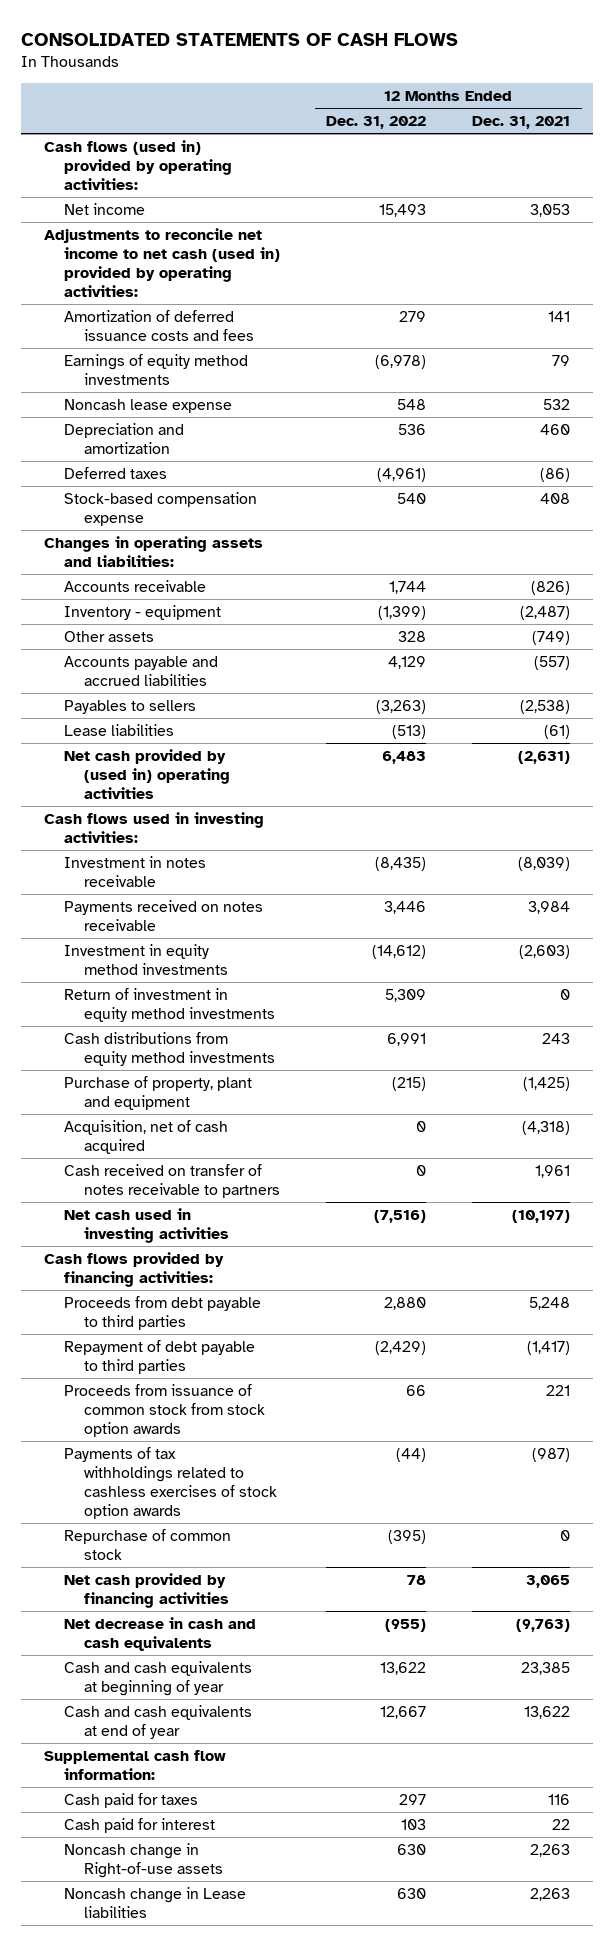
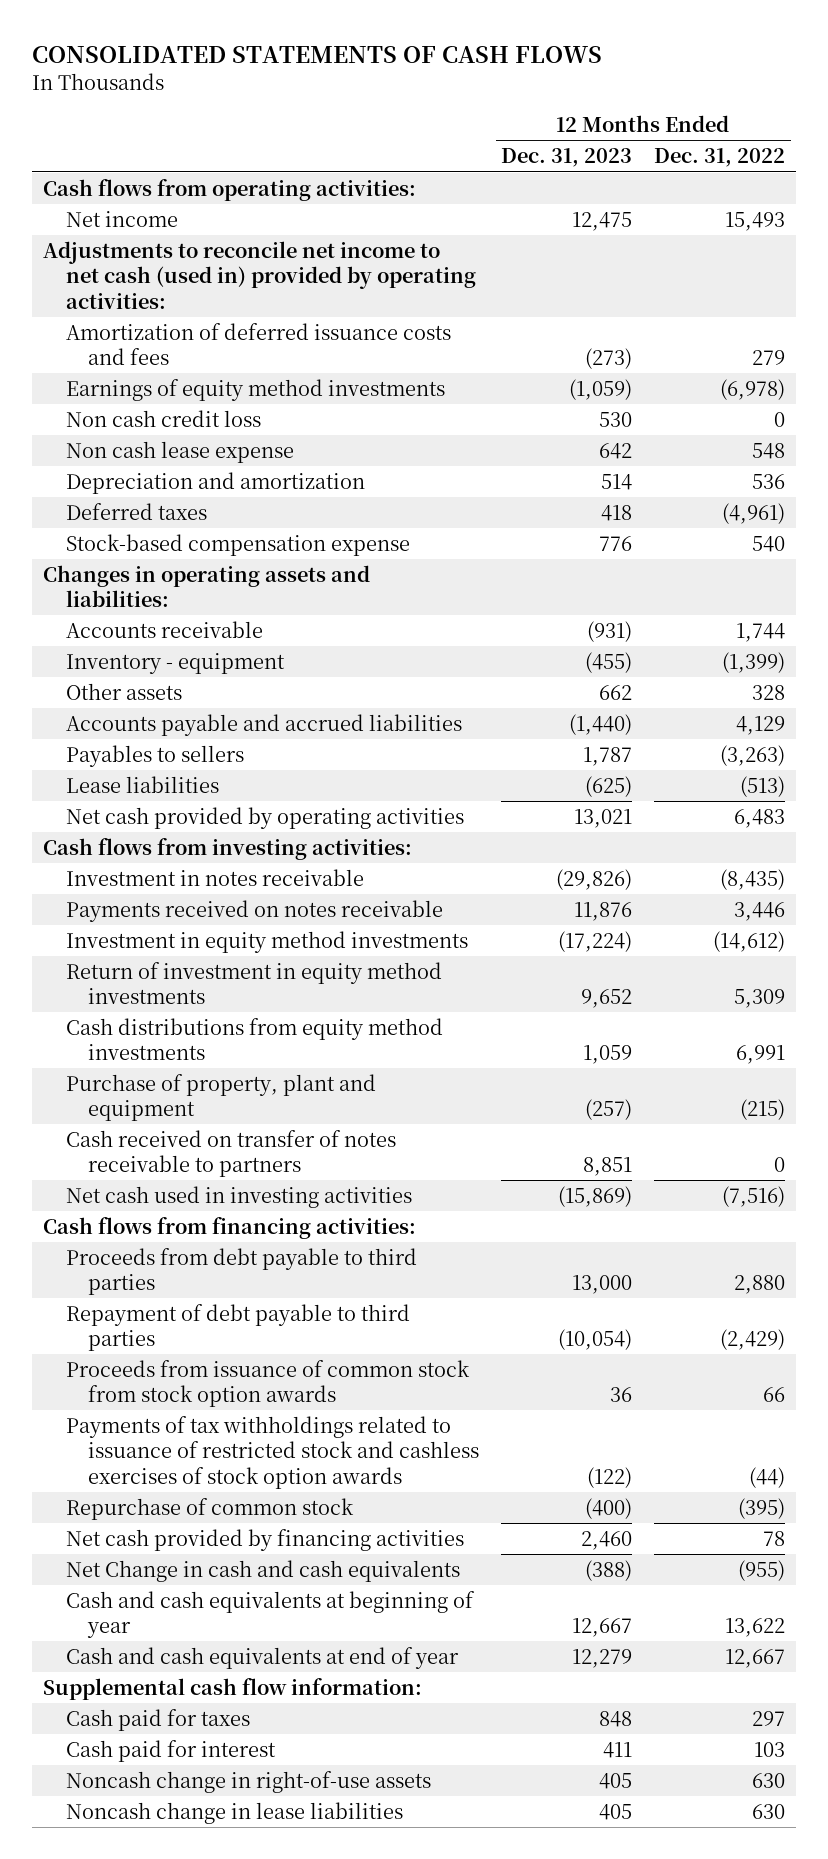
[472,115,571,129] Dec. 31, 2021 -> none
none -> [501,148,633,168] Dec. 31, 2023
[44,139,232,191] Cash flows (used in) provided by operating activities: -> [43,178,417,201] Cash flows from operating activities:
none -> [65,409,261,427] Non cash credit loss
[63,398,232,413] Noncash lease expense -> [65,440,294,463] Non cash lease expense
[63,748,230,800] Net cash provided by (used in) operating activities -> [65,806,464,829] Net cash provided by operating activities
[44,811,265,844] Cash flows used in investing activities: -> [43,837,413,860] Cash flows from investing activities:
[63,1119,228,1155] Acquisition, net of cash acquired -> none
[44,1251,225,1288] Cash flows provided by financing activities: -> [43,1216,417,1239] Cash flows from financing activities:
[63,1446,277,1520] Payments of tax withholdings related to cashless exercises of stock option awards -> [65,1415,480,1489] Payments of tax withholdings related to issuance of restricted stock and cashless exercises of stock option awards
[63,1616,256,1652] Net decrease in cash and cash equivalents -> [65,1559,460,1582] Net Change in cash and cash equivalents
[63,1842,223,1879] Noncash change in Right-of-use assets -> [65,1770,431,1793] Noncash change in right-of-use assets
[63,1886,246,1919] Noncash change in Lease liabilities -> [65,1801,403,1824] Noncash change in lease liabilities

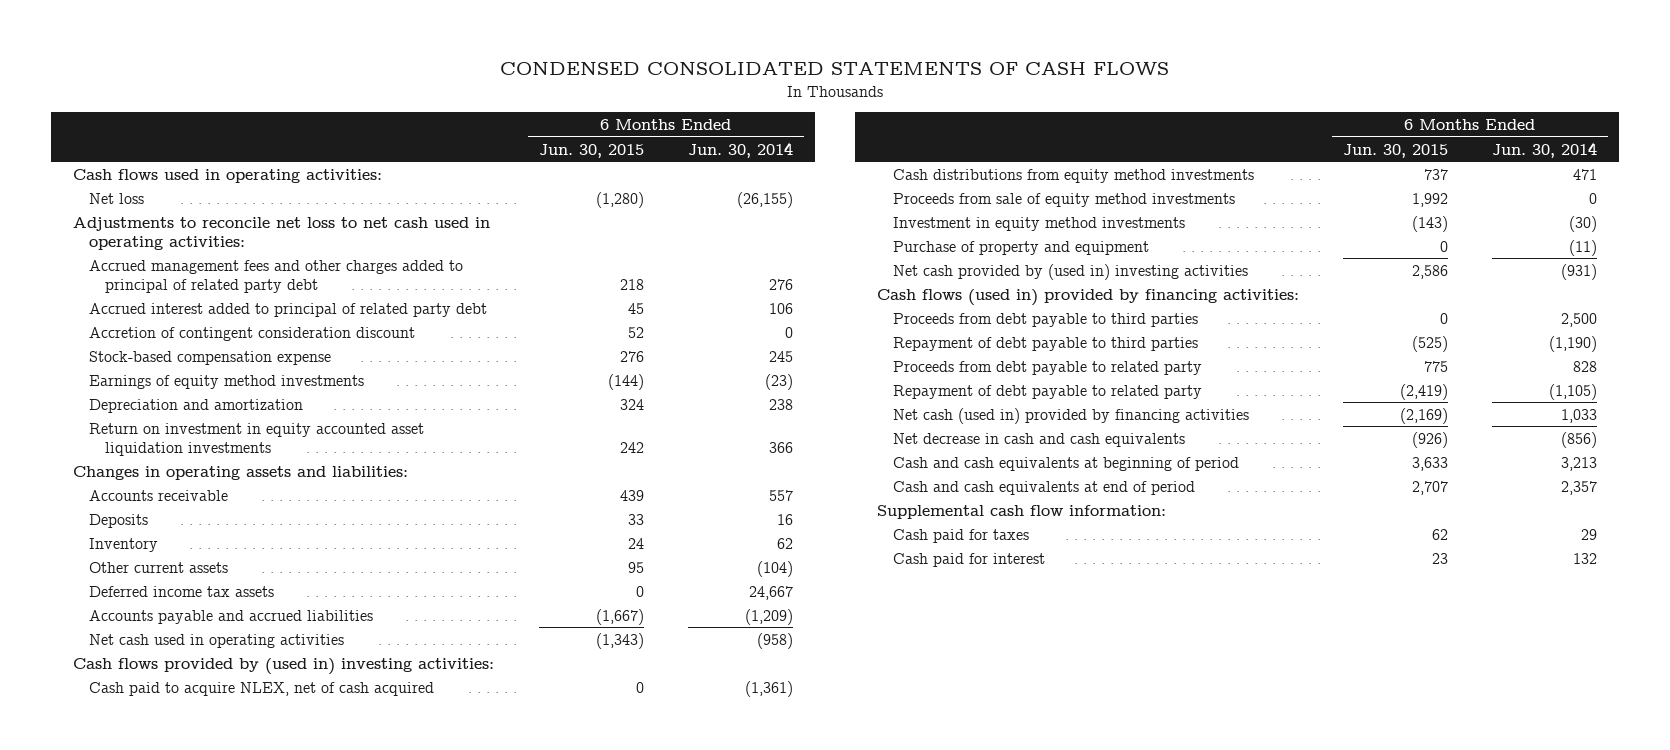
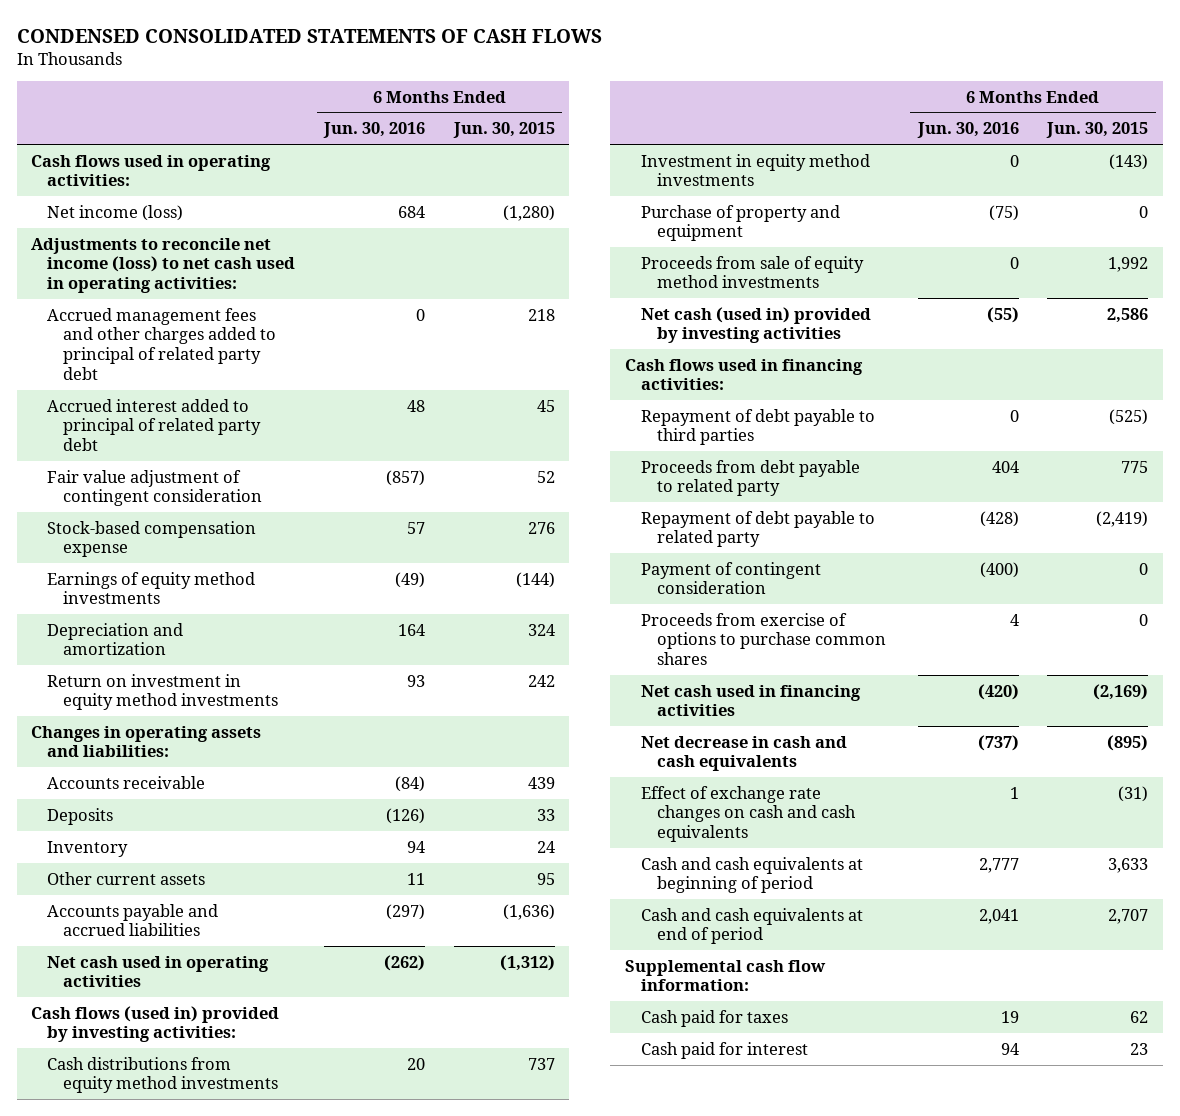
[688,141,794,158] Jun. 30, 2014 -> none
none -> [323,122,426,139] Jun. 30, 2016
[88,192,144,204] Net loss -> [47,204,184,221] Net income (loss)
[72,216,490,250] Adjustments to reconcile net loss to net cash used in operating activities: -> [31,237,296,294] Adjustments to reconcile net income (loss) to net cash used in operating activities:
[88,326,415,341] Accretion of contingent consideration discount -> none
none -> [47,469,263,507] Fair value adjustment of contingent consideration
[88,422,424,456] Return on investment in equity accounted asset liquidation investments -> [47,673,279,711] Return on investment in equity method investments
[88,585,274,597] Deferred income tax assets -> none
[88,681,434,696] Cash paid to acquire NLEX, net of cash acquired -> none
[595,608,644,625] (1,667) -> [503,903,556,920] (1,636)
[595,632,644,649] (1,343) -> [500,954,556,971] (1,312)
[72,657,494,675] Cash flows provided by (used in) investing activities: -> [31,1005,280,1043] Cash flows (used in) provided by investing activities:
[893,312,1199,327] Proceeds from debt payable to third parties -> none
[893,192,1236,207] Proceeds from sale of equity method investments -> [640,255,864,289] Proceeds from sale of equity method investments
[893,263,1249,280] Net cash provided by (used in) investing activities -> [640,306,871,344] Net cash (used in) provided by investing activities
[876,288,1299,306] Cash flows (used in) provided by financing activities: -> [624,358,863,391] Cash flows used in financing activities:
none -> [640,561,821,595] Payment of contingent consideration
none -> [640,612,886,666] Proceeds from exercise of options to purchase common shares
[893,407,1250,424] Net cash (used in) provided by financing activities -> [640,684,861,717] Net cash used in financing activities
[1412,431,1449,448] (926) -> [1107,734,1149,751] (895)
none -> [640,785,856,843] Effect of exchange rate changes on cash and cash equivalents

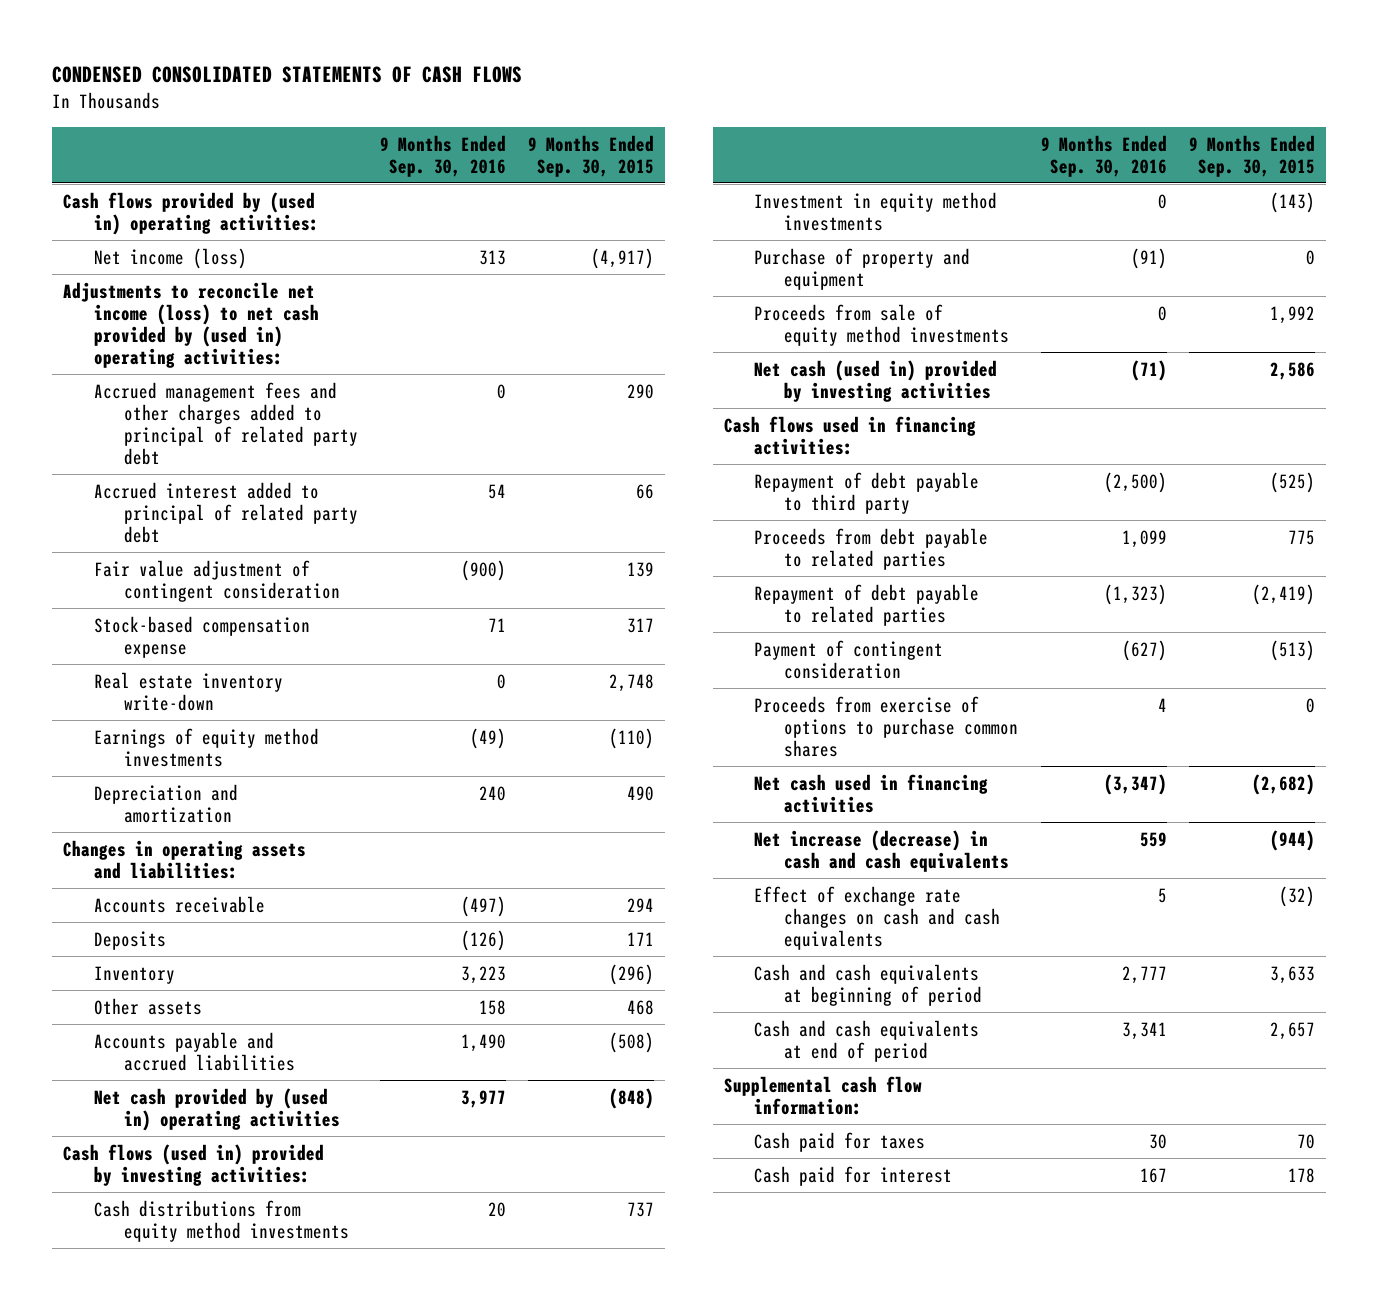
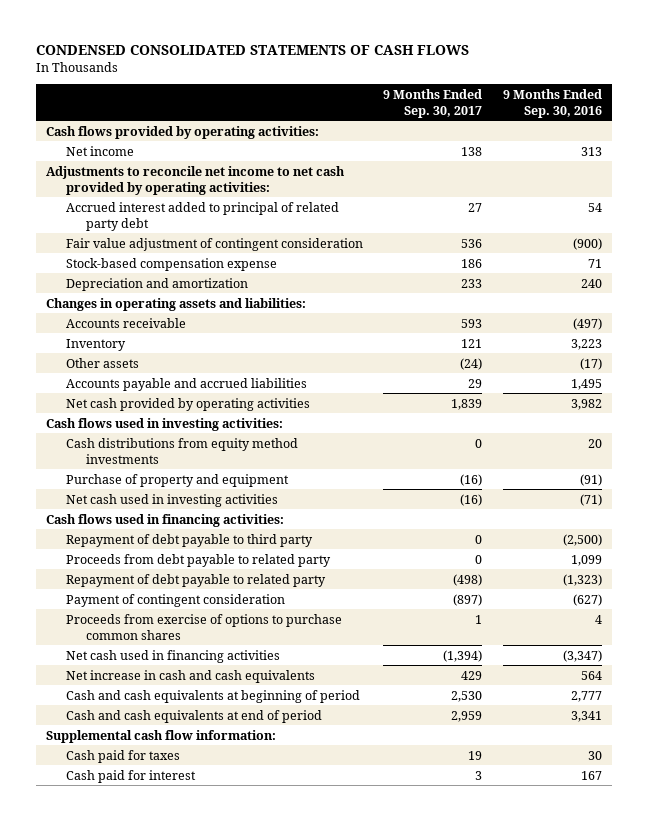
[528,134,655,177] 9 Months Ended Sep. 30, 2015 -> none
none -> [383,88,483,118] 9 Months Ended Sep. 30, 2017
[93,381,358,465] Accrued management fees and other charges added to principal of related party debt -> none
[63,191,319,235] Cash flows provided by (used in) operating activities: -> [46,125,320,139] Cash flows provided by operating activities:
[93,247,247,269] Net income (loss) -> [65,145,134,156] Net income
[63,281,319,368] Adjustments to reconcile net income (loss) to net cash provided by (used in) operating activities: -> [46,165,346,195] Adjustments to reconcile net income to net cash provided by operating activities:
[93,671,283,711] Real estate inventory write-down -> none
[93,727,319,767] Earnings of equity method investments -> none
[93,930,166,950] Deposits -> none
[478,999,506,1015] 158 -> [579,357,602,370] (17)
[460,1033,506,1052] 1,490 -> [570,378,602,390] 1,495
[93,1087,340,1131] Net cash provided by (used in) operating activities -> [65,397,310,411] Net cash provided by operating activities
[460,1089,506,1108] 3,977 -> [570,398,602,410] 3,982
[63,1143,325,1186] Cash flows (used in) provided by investing activities: -> [46,417,284,431] Cash flows used in investing activities:
[754,191,998,231] Investment in equity method investments -> none
[754,303,1010,346] Proceeds from sale of equity method investments -> none
[754,359,998,402] Net cash (used in) provided by investing activities -> [65,493,278,507] Net cash used in investing activities
[754,527,989,570] Proceeds from debt payable to related parties -> [65,553,331,567] Proceeds from debt payable to related party
[754,583,980,626] Repayment of debt payable to related parties -> [65,573,326,587] Repayment of debt payable to related party
[754,885,1001,950] Effect of exchange rate changes on cash and cash equivalents -> none
[754,829,1010,872] Net increase (decrease) in cash and cash equivalents -> [65,669,315,683] Net increase in cash and cash equivalents
[1139,831,1167,847] 559 -> [580,670,602,680] 564

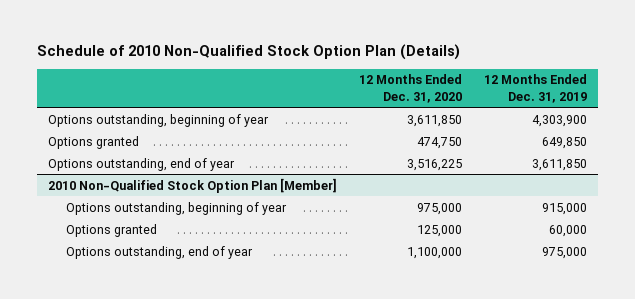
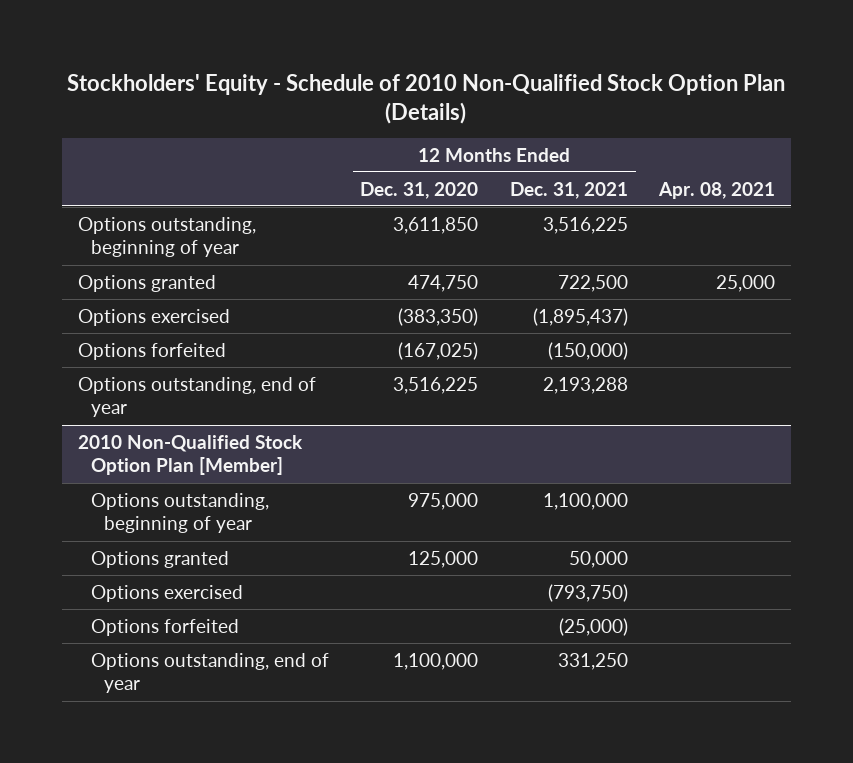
[36,44,460,61] Schedule of 2010 Non-Qualified Stock Option Plan (Details) -> [67,73,786,124] Stockholders' Equity - Schedule of 2010 Non-Qualified Stock Option Plan (Details)
[483,74,587,103] 12 Months Ended Dec. 31, 2019 -> none
none -> [509,181,628,199] Dec. 31, 2021
none -> [658,181,776,199] Apr. 08, 2021
none -> [77,308,230,326] Options exercised
none -> [77,342,226,360] Options forfeited
none -> [91,584,244,602] Options exercised
none -> [91,618,240,636] Options forfeited

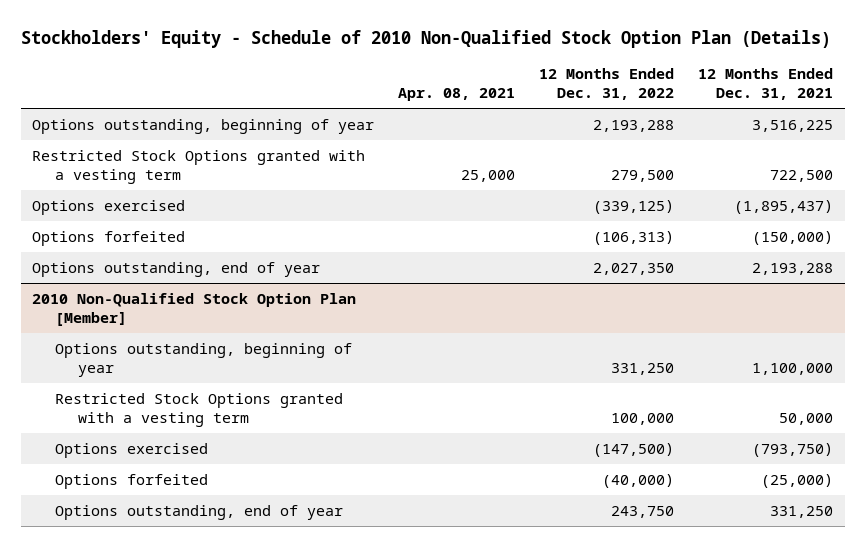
[360,181,479,199] Dec. 31, 2020 -> none
none -> [539,68,675,101] 12 Months Ended Dec. 31, 2022
[77,274,216,292] Options granted -> [32,149,366,184] Restricted Stock Options granted with a vesting term
[91,550,230,568] Options granted -> [55,392,344,427] Restricted Stock Options granted with a vesting term

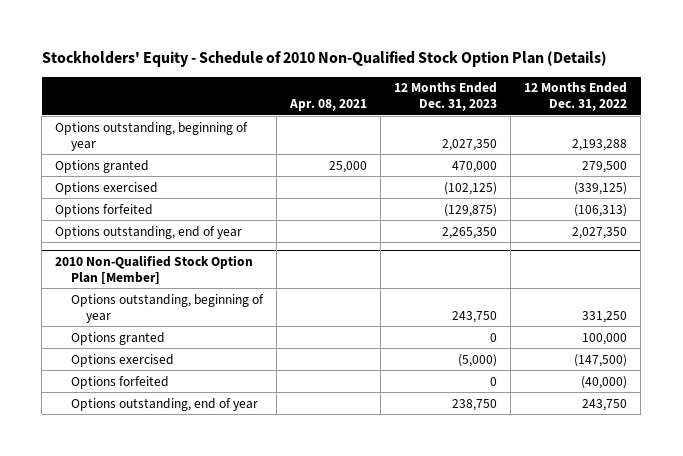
[698,68,834,101] 12 Months Ended Dec. 31, 2021 -> none
none -> [394,82,498,112] 12 Months Ended Dec. 31, 2023
[32,149,366,184] Restricted Stock Options granted with a vesting term -> [55,159,150,173] Options granted
[55,392,344,427] Restricted Stock Options granted with a vesting term -> [70,331,165,345] Options granted

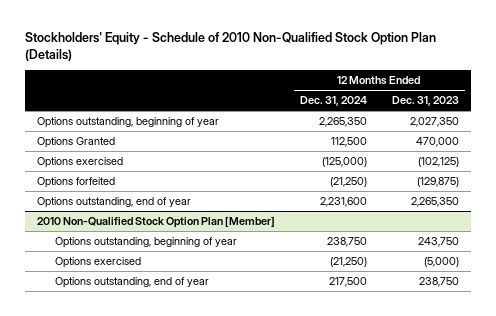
[289,99,368,112] Apr. 08, 2021 -> none
[524,82,628,112] 12 Months Ended Dec. 31, 2022 -> none
none -> [299,96,367,107] Dec. 31, 2024
[55,159,150,173] Options granted -> [37,137,116,149] Options Granted
[70,331,165,345] Options granted -> none
[70,375,169,389] Options forfeited -> none

